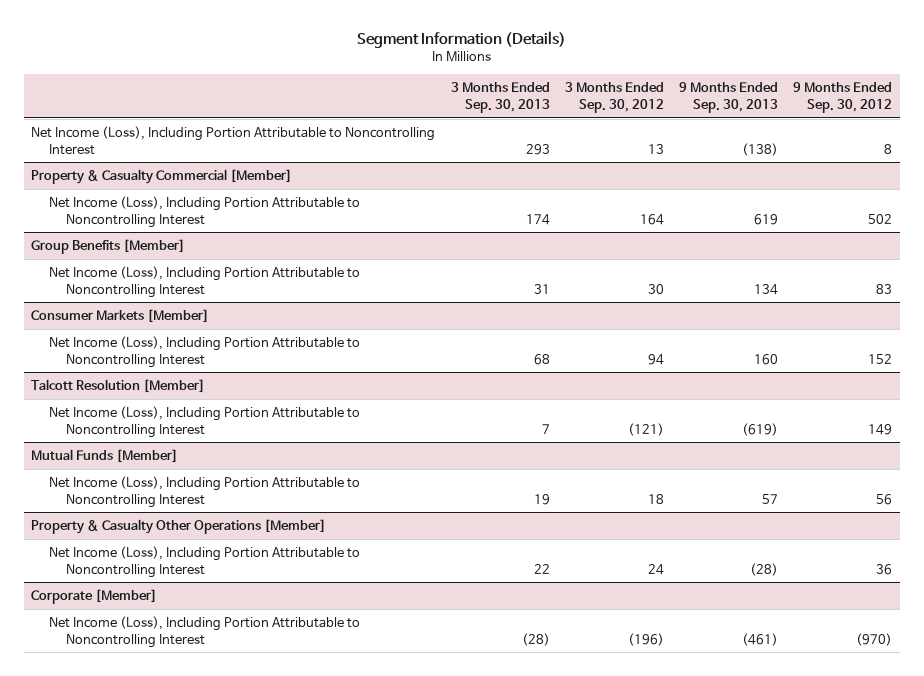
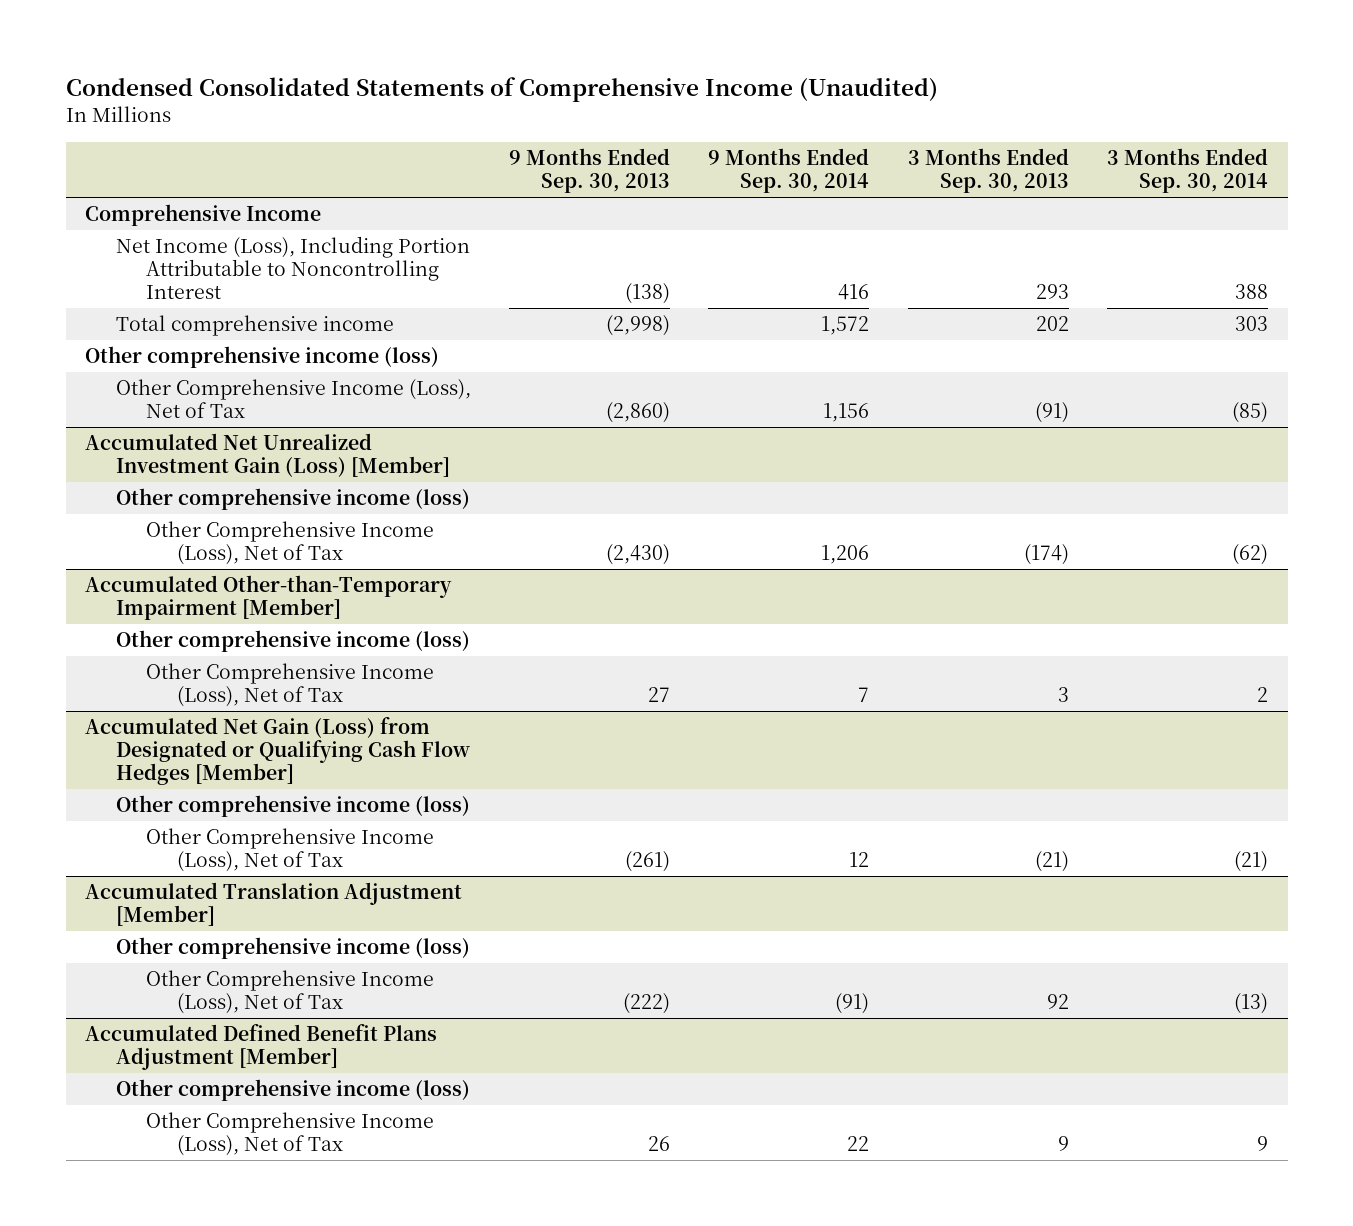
[356,30,566,48] Segment Information (Details) -> [65,77,938,103] Condensed Consolidated Statements of Comprehensive Income (Unaudited)
[564,82,664,113] 3 Months Ended Sep. 30, 2012 -> none
[793,82,893,113] 9 Months Ended Sep. 30, 2012 -> none
none -> [708,148,870,194] 9 Months Ended Sep. 30, 2014
none -> [1107,148,1269,194] 3 Months Ended Sep. 30, 2014
none -> [84,204,321,227] Comprehensive Income
[31,169,293,185] Property & Casualty Commercial [Member] -> none
[48,196,360,228] Net Income (Loss), Including Portion Attributable to Noncontrolling Interest -> none
[31,239,186,255] Group Benefits [Member] -> none
[48,266,360,298] Net Income (Loss), Including Portion Attributable to Noncontrolling Interest -> none
[31,309,210,324] Consumer Markets [Member] -> none
[48,336,360,368] Net Income (Loss), Including Portion Attributable to Noncontrolling Interest -> none
[31,379,206,394] Talcott Resolution [Member] -> none
[48,406,360,438] Net Income (Loss), Including Portion Attributable to Noncontrolling Interest -> none
[31,449,179,464] Mutual Funds [Member] -> none
[48,476,360,508] Net Income (Loss), Including Portion Attributable to Noncontrolling Interest -> none
[31,519,327,535] Property & Casualty Other Operations [Member] -> none
[48,546,360,578] Net Income (Loss), Including Portion Attributable to Noncontrolling Interest -> none
[31,589,158,605] Corporate [Member] -> none
[48,616,360,648] Net Income (Loss), Including Portion Attributable to Noncontrolling Interest -> none
none -> [115,315,394,337] Total comprehensive income
none -> [84,346,439,369] Other comprehensive income (loss)
none -> [115,379,471,419] Other Comprehensive Income (Loss), Net of Tax
none -> [84,433,450,478] Accumulated Net Unrealized Investment Gain (Loss) [Member]
none -> [115,488,470,511] Other comprehensive income (loss)
none -> [146,521,435,566] Other Comprehensive Income (Loss), Net of Tax
none -> [84,575,452,621] Accumulated Other-than-Temporary Impairment [Member]
none -> [115,630,470,653] Other comprehensive income (loss)
none -> [146,663,435,708] Other Comprehensive Income (Loss), Net of Tax
none -> [84,717,470,786] Accumulated Net Gain (Loss) from Designated or Qualifying Cash Flow Hedges [Member]
none -> [115,795,470,818] Other comprehensive income (loss)
none -> [146,828,435,873] Other Comprehensive Income (Loss), Net of Tax
none -> [84,882,462,927] Accumulated Translation Adjustment [Member]
none -> [115,937,470,960] Other comprehensive income (loss)
none -> [146,970,435,1015] Other Comprehensive Income (Loss), Net of Tax
none -> [84,1024,437,1071] Accumulated Defined Benefit Plans Adjustment [Member]
none -> [115,1079,470,1102] Other comprehensive income (loss)
none -> [146,1112,435,1157] Other Comprehensive Income (Loss), Net of Tax

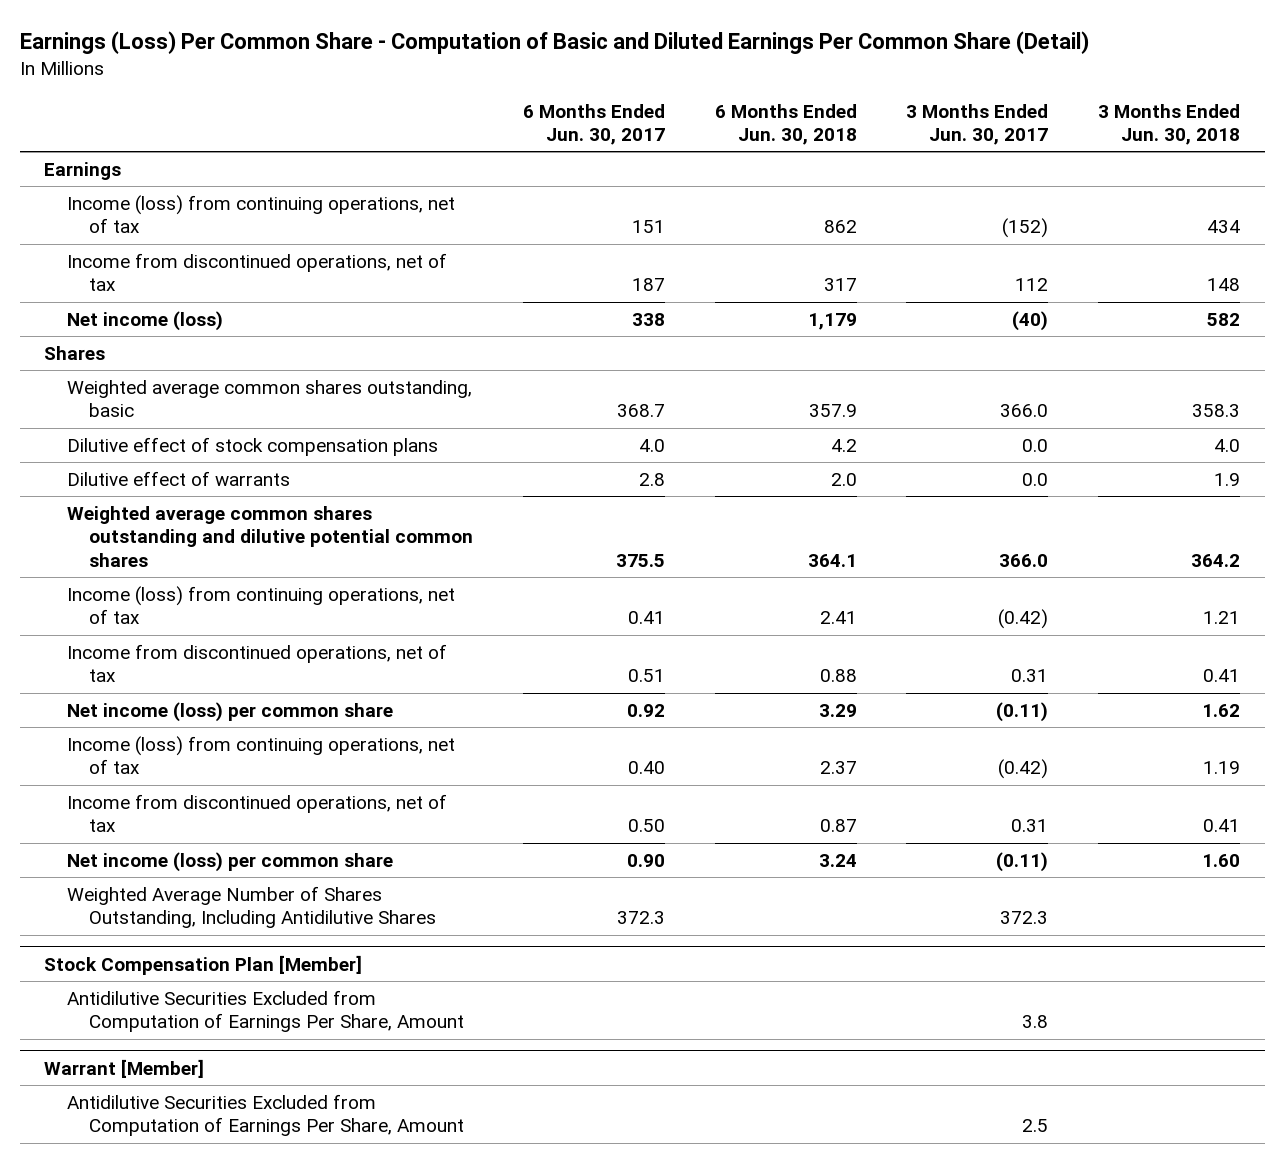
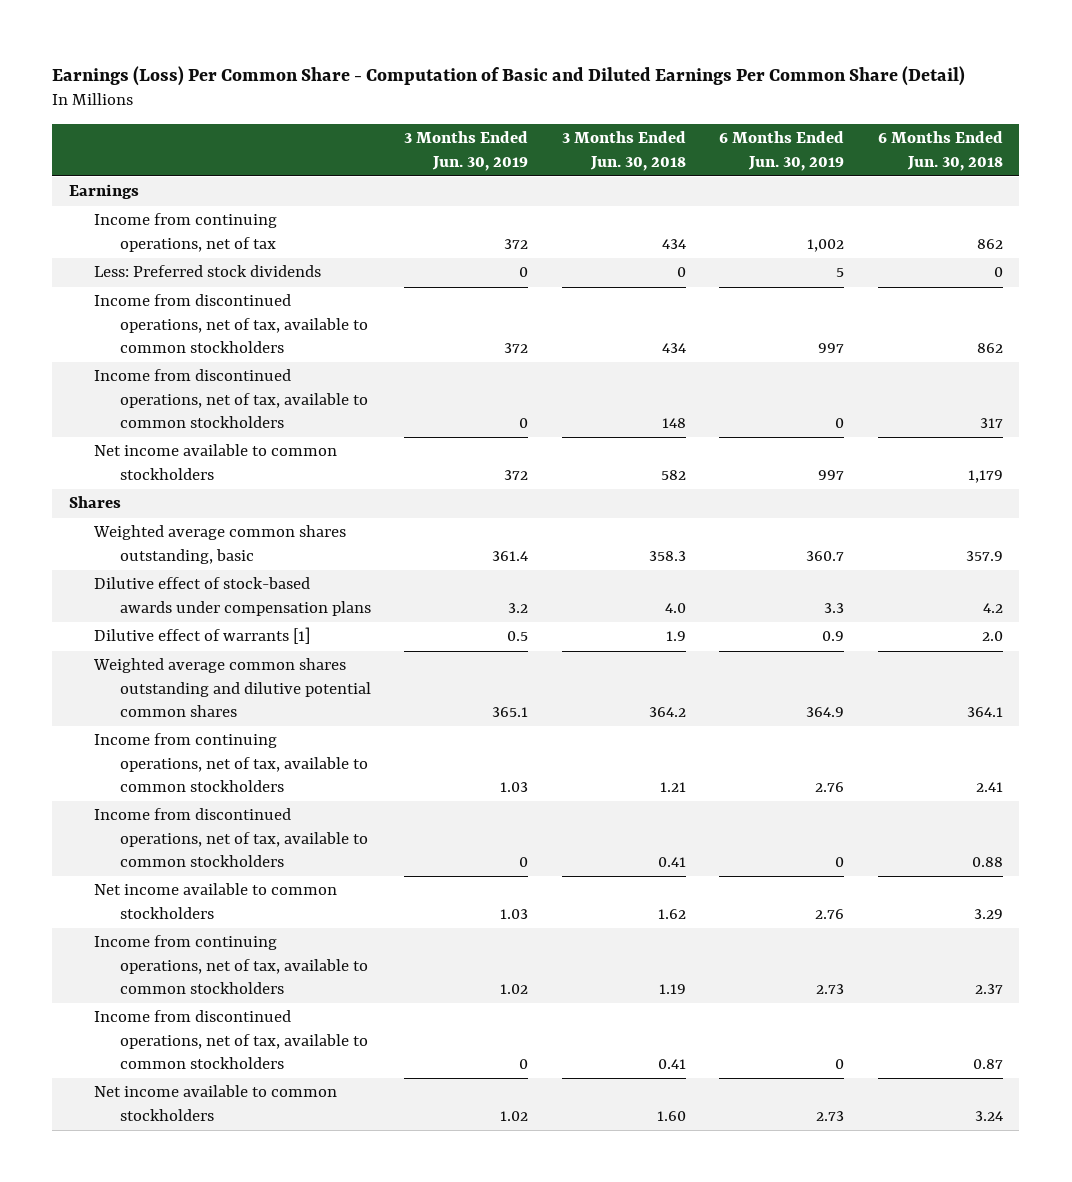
[522,103,665,145] 6 Months Ended Jun. 30, 2017 -> none
[906,103,1049,145] 3 Months Ended Jun. 30, 2017 -> none
none -> [404,131,529,171] 3 Months Ended Jun. 30, 2019
none -> [719,131,845,171] 6 Months Ended Jun. 30, 2019
[66,194,455,234] Income (loss) from continuing operations, net of tax -> [94,213,278,252] Income from continuing operations, net of tax
none -> [94,265,322,278] Less: Preferred stock dividends
none -> [94,294,368,354] Income from discontinued operations, net of tax, available to common stockholders
[66,252,447,292] Income from discontinued operations, net of tax -> [94,369,368,429] Income from discontinued operations, net of tax, available to common stockholders
[66,310,223,331] Net income (loss) -> [94,444,338,480] Net income available to common stockholders
[66,436,438,456] Dilutive effect of stock compensation plans -> [94,577,371,616] Dilutive effect of stock-based awards under compensation plans
[66,470,290,486] Dilutive effect of warrants -> [94,627,311,645] Dilutive effect of warrants [1]
[66,885,437,929] Weighted Average Number of Shares Outstanding, Including Antidilutive Shares -> none
[44,954,363,975] Stock Compensation Plan [Member] -> none
[66,989,465,1033] Antidilutive Securities Excluded from Computation of Earnings Per Share, Amount -> none
[44,1058,205,1078] Warrant [Member] -> none
[66,1093,465,1137] Antidilutive Securities Excluded from Computation of Earnings Per Share, Amount -> none
[66,585,455,625] Income (loss) from continuing operations, net of tax -> [94,733,368,793] Income from continuing operations, net of tax, available to common stockholders
[66,643,447,683] Income from discontinued operations, net of tax -> [94,808,368,868] Income from discontinued operations, net of tax, available to common stockholders
[66,701,393,722] Net income (loss) per common share -> [94,883,338,919] Net income available to common stockholders
[66,735,455,775] Income (loss) from continuing operations, net of tax -> [94,935,368,995] Income from continuing operations, net of tax, available to common stockholders
[66,793,447,833] Income from discontinued operations, net of tax -> [94,1010,368,1070] Income from discontinued operations, net of tax, available to common stockholders
[66,851,393,872] Net income (loss) per common share -> [94,1085,338,1121] Net income available to common stockholders

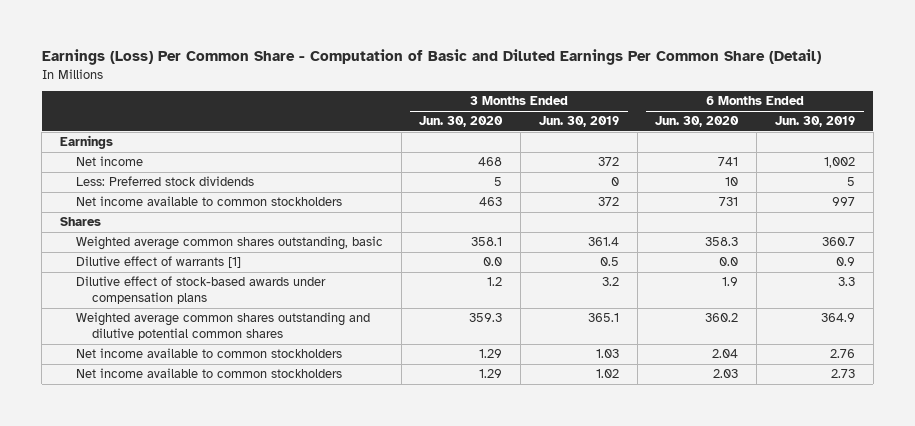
[561,131,686,171] 3 Months Ended Jun. 30, 2018 -> none
[877,131,1003,171] 6 Months Ended Jun. 30, 2018 -> none
none -> [419,116,504,128] Jun. 30, 2020
none -> [655,116,740,128] Jun. 30, 2020
[94,213,278,252] Income from continuing operations, net of tax -> [75,156,143,167] Net income
[94,294,368,354] Income from discontinued operations, net of tax, available to common stockholders -> none
[94,369,368,429] Income from discontinued operations, net of tax, available to common stockholders -> none
[94,577,371,616] Dilutive effect of stock-based awards under compensation plans -> [75,276,326,305] Dilutive effect of stock-based awards under compensation plans
[94,733,368,793] Income from continuing operations, net of tax, available to common stockholders -> none
[94,808,368,868] Income from discontinued operations, net of tax, available to common stockholders -> none
[94,935,368,995] Income from continuing operations, net of tax, available to common stockholders -> none
[94,1010,368,1070] Income from discontinued operations, net of tax, available to common stockholders -> none

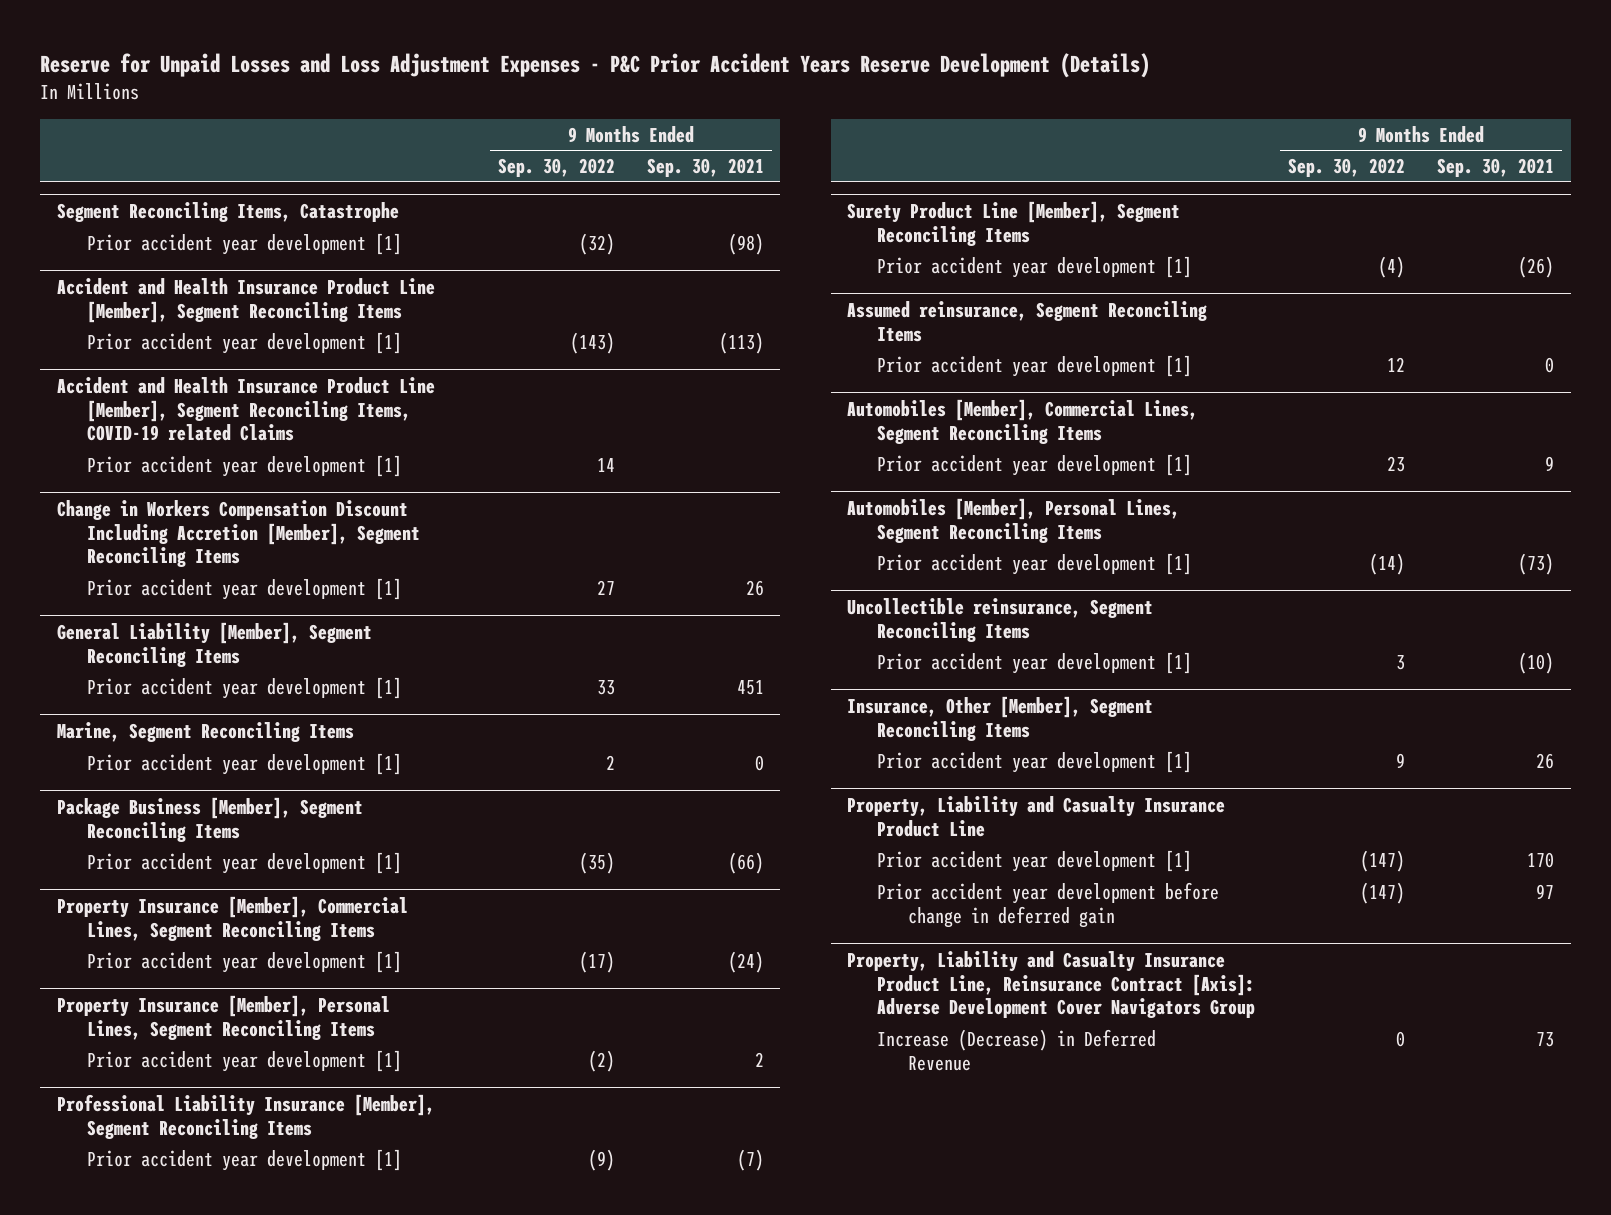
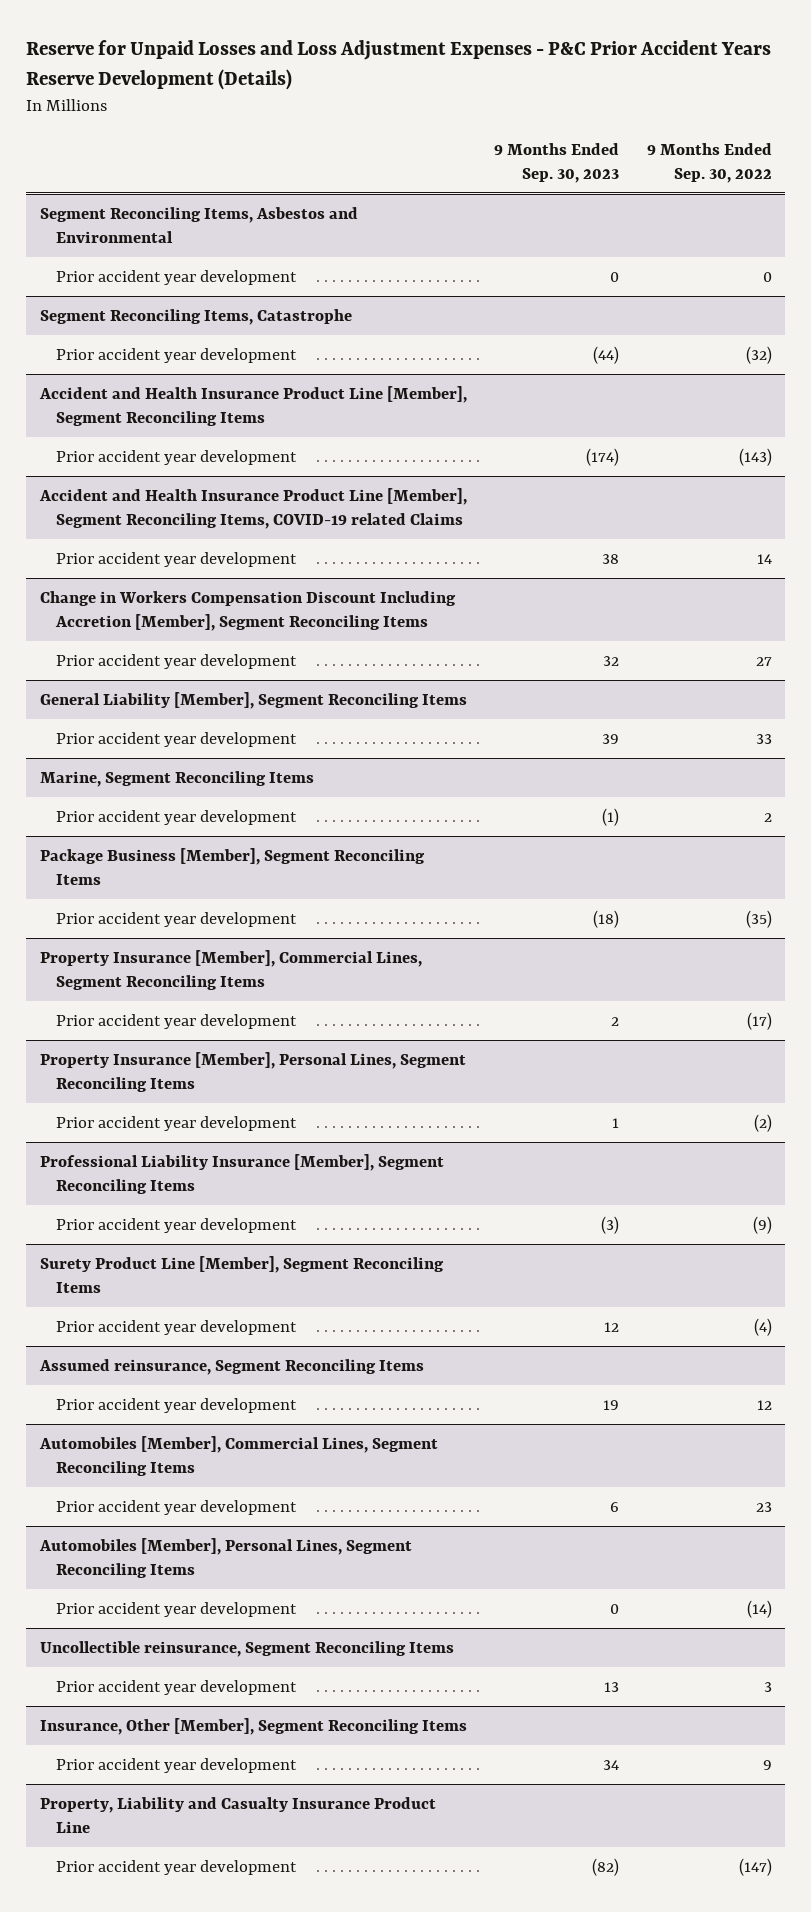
[647,158,765,178] Sep. 30, 2021 -> none
none -> [494,142,620,183] 9 Months Ended Sep. 30, 2023
none -> [39,206,358,243] Segment Reconciling Items, Asbestos and Environmental
none -> [56,269,298,285] Prior accident year development
[87,232,403,255] Prior accident year development [1] -> [56,347,298,363] Prior accident year development
[87,331,403,354] Prior accident year development [1] -> [56,449,298,465] Prior accident year development
[87,454,403,477] Prior accident year development [1] -> [56,551,298,567] Prior accident year development
[87,577,403,600] Prior accident year development [1] -> [56,653,298,669] Prior accident year development
[87,676,403,699] Prior accident year development [1] -> [56,731,298,747] Prior accident year development
[87,752,403,775] Prior accident year development [1] -> [56,809,298,825] Prior accident year development
[87,851,403,874] Prior accident year development [1] -> [56,911,298,927] Prior accident year development
[87,950,403,973] Prior accident year development [1] -> [56,1013,298,1029] Prior accident year development
[87,1049,403,1072] Prior accident year development [1] -> [56,1115,298,1131] Prior accident year development
[87,1148,403,1171] Prior accident year development [1] -> [56,1217,298,1233] Prior accident year development
[877,255,1193,278] Prior accident year development [1] -> [56,1319,298,1335] Prior accident year development
[877,354,1193,377] Prior accident year development [1] -> [56,1397,298,1413] Prior accident year development
[877,453,1193,476] Prior accident year development [1] -> [56,1499,298,1515] Prior accident year development
[877,552,1193,575] Prior accident year development [1] -> [56,1601,298,1617] Prior accident year development
[877,651,1193,674] Prior accident year development [1] -> [56,1679,298,1695] Prior accident year development
[877,750,1193,773] Prior accident year development [1] -> [56,1757,298,1773] Prior accident year development
[877,881,1220,928] Prior accident year development before change in deferred gain -> none
[846,950,1256,1019] Property, Liability and Casualty Insurance Product Line, Reinsurance Contract [Axis]: Adverse Development Cover Navigators Group -> none
[877,1028,1157,1071] Increase (Decrease) in Deferred Revenue -> none
[877,849,1193,872] Prior accident year development [1] -> [56,1859,298,1875] Prior accident year development

